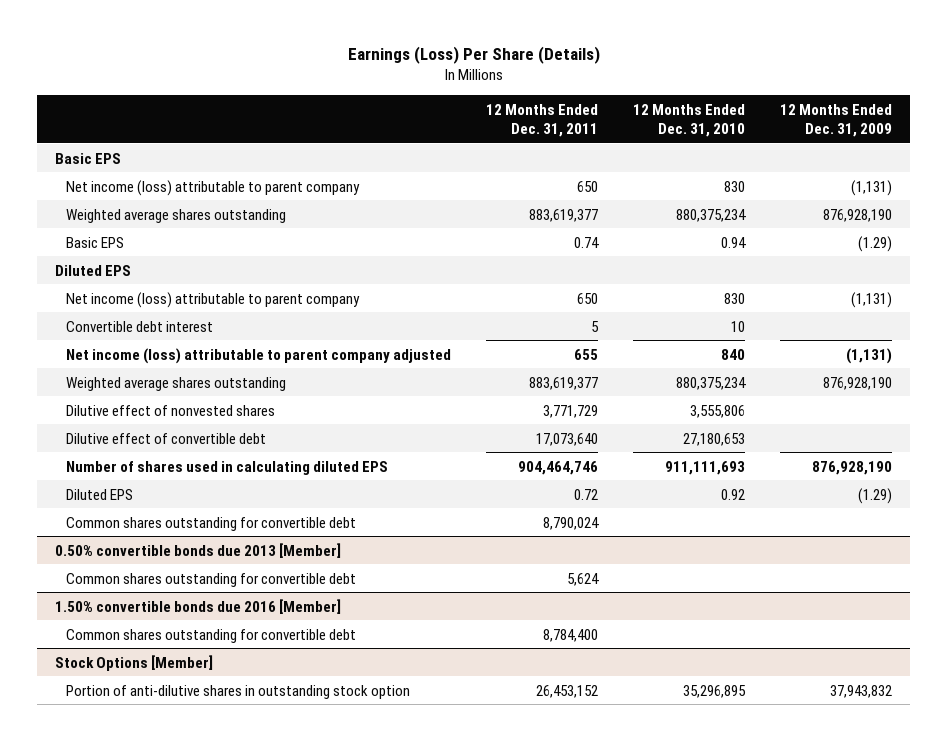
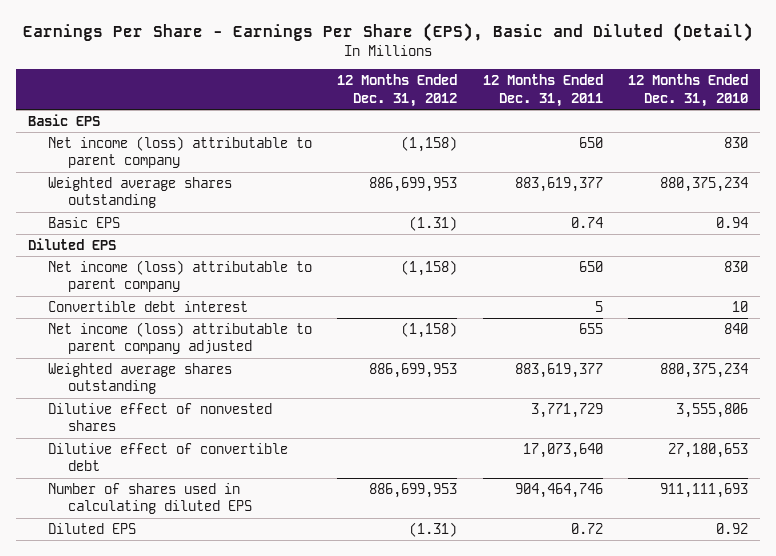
[347,46,600,65] Earnings (Loss) Per Share (Details) -> [23,23,754,43] Earnings Per Share - Earnings Per Share (EPS), Basic and Diluted (Detail)
[780,103,893,137] 12 Months Ended Dec. 31, 2009 -> none
none -> [337,74,458,107] 12 Months Ended Dec. 31, 2012
[66,516,357,531] Common shares outstanding for convertible debt -> none
[54,542,341,558] 0.50% convertible bonds due 2013 [Member] -> none
[66,572,357,587] Common shares outstanding for convertible debt -> none
[54,598,341,614] 1.50% convertible bonds due 2016 [Member] -> none
[66,628,357,643] Common shares outstanding for convertible debt -> none
[54,654,213,671] Stock Options [Member] -> none
[66,684,411,699] Portion of anti-dilutive shares in outstanding stock option -> none

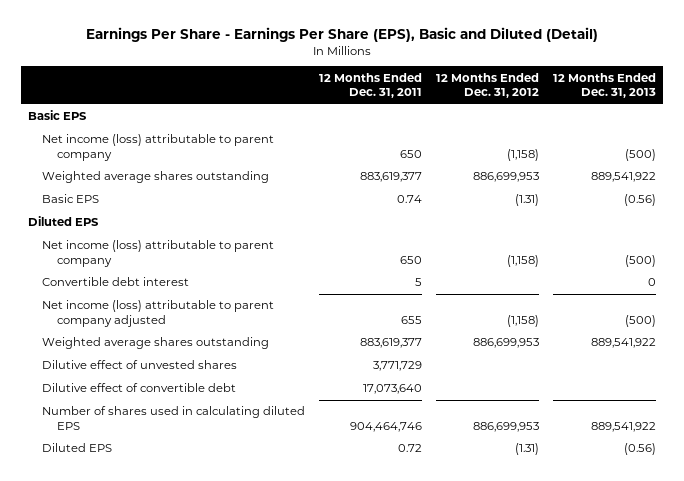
[627,74,748,107] 12 Months Ended Dec. 31, 2010 -> none
none -> [552,72,656,99] 12 Months Ended Dec. 31, 2013
[48,402,273,432] Dilutive effect of nonvested shares -> [42,360,238,370] Dilutive effect of unvested shares

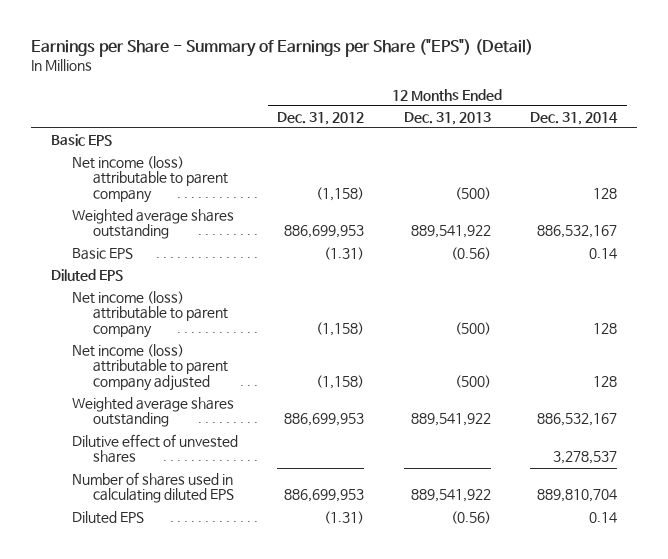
[86,27,599,43] Earnings Per Share - Earnings Per Share (EPS), Basic and Diluted (Detail) -> [30,38,533,57] Earnings per Share - Summary of Earnings per Share ("EPS") (Detail)
[319,72,423,99] 12 Months Ended Dec. 31, 2011 -> none
none -> [530,111,619,125] Dec. 31, 2014
[42,277,190,287] Convertible debt interest -> none
[42,383,237,393] Dilutive effect of convertible debt -> none

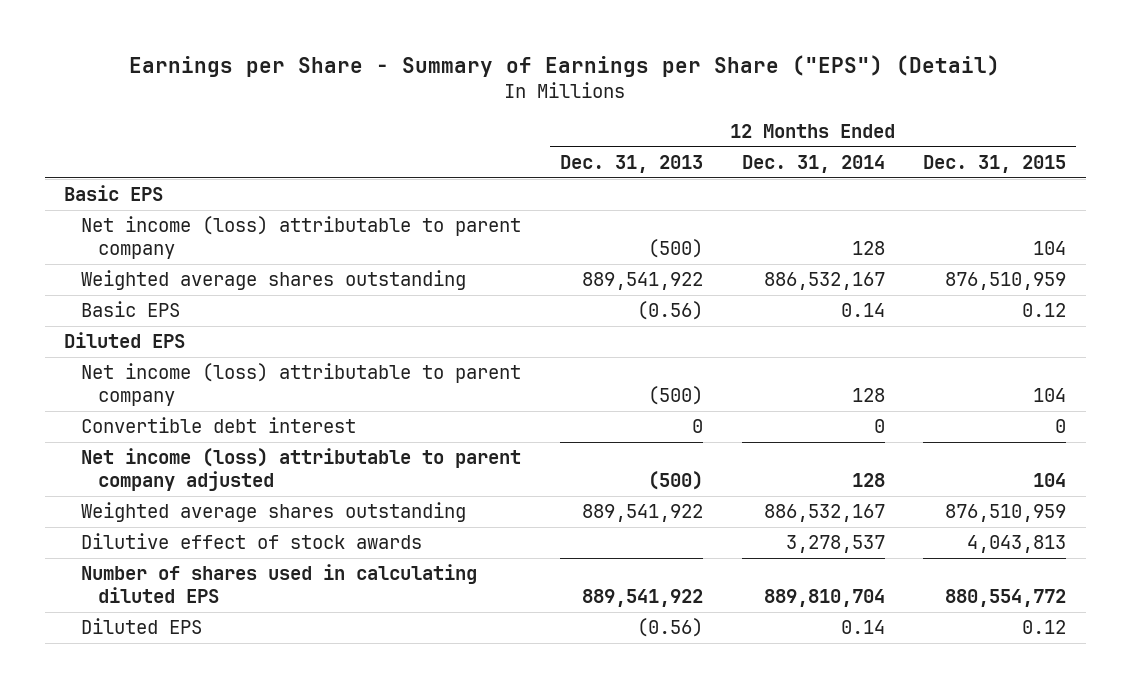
[277,111,365,125] Dec. 31, 2012 -> none
none -> [923,154,1067,173] Dec. 31, 2015
none -> [80,417,356,434] Convertible debt interest
[71,433,238,464] Dilutive effect of unvested shares -> [80,533,422,550] Dilutive effect of stock awards

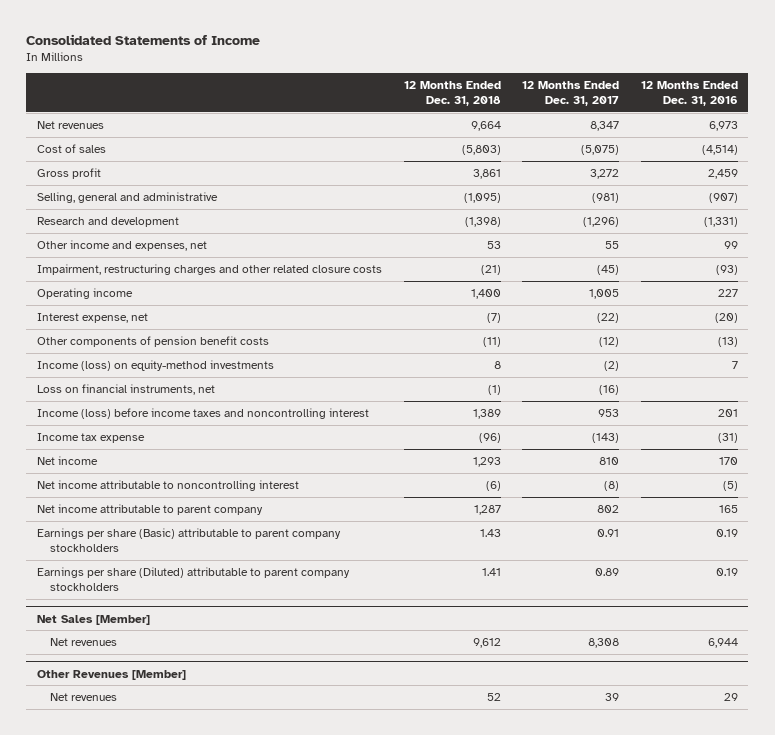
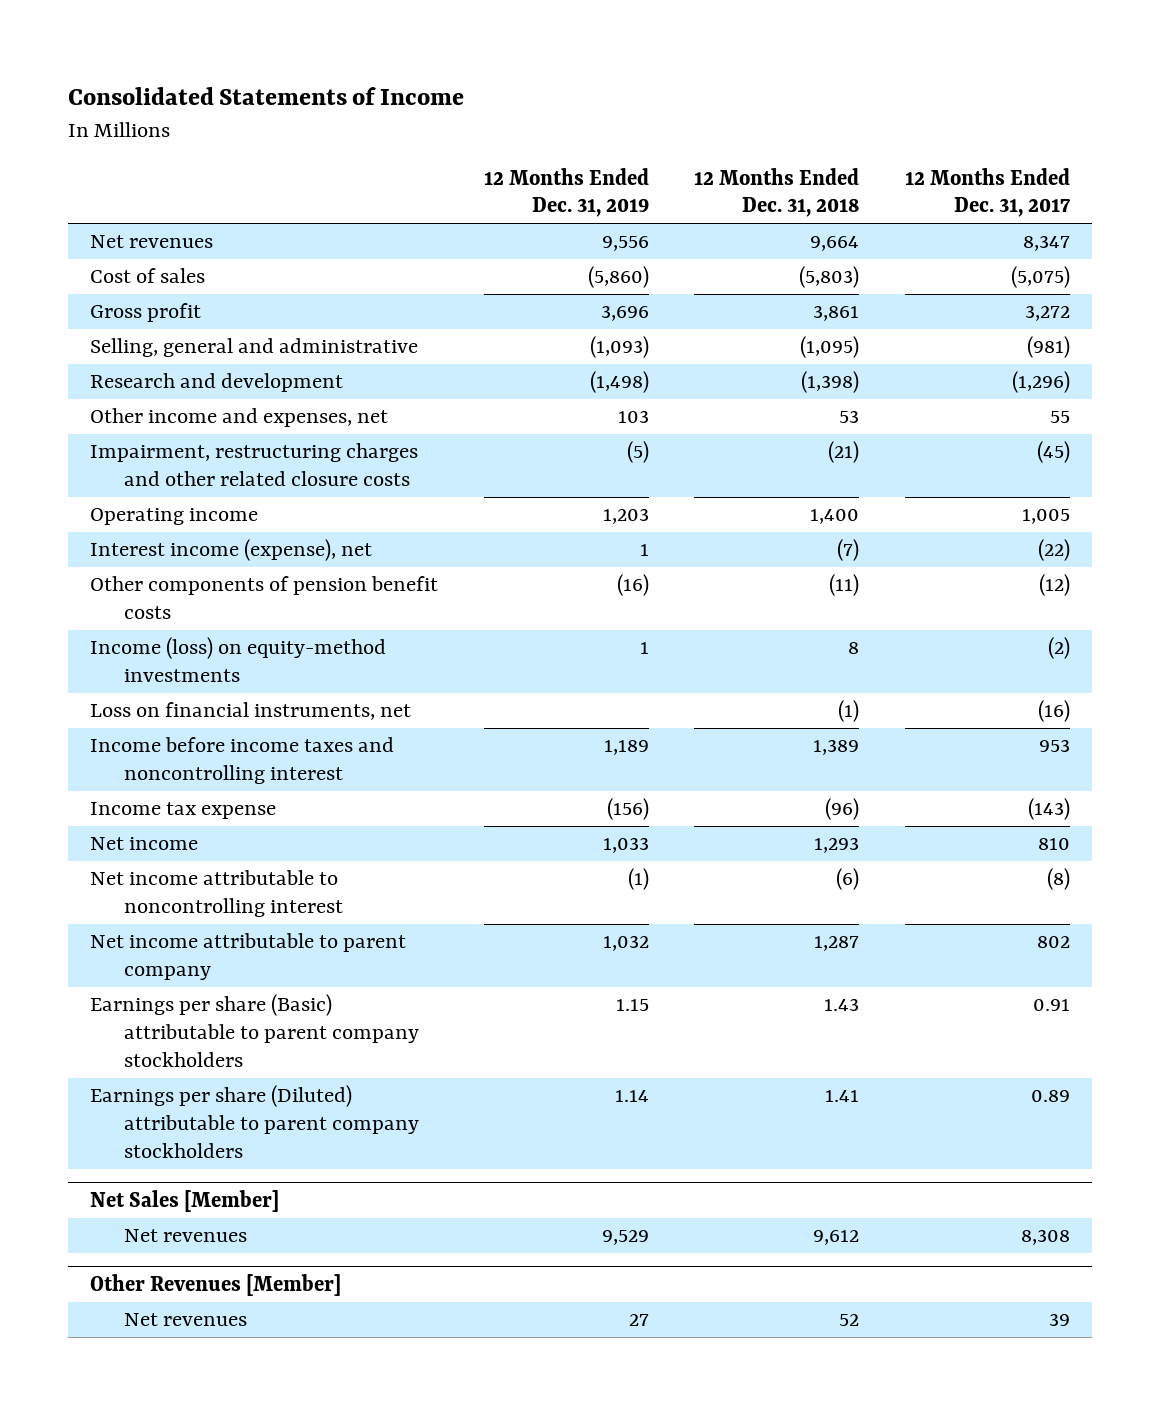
[640,80,738,107] 12 Months Ended Dec. 31, 2016 -> none
none -> [483,167,649,218] 12 Months Ended Dec. 31, 2019
[37,312,149,323] Interest expense, net -> [90,539,373,562] Interest income (expense), net
[37,407,370,419] Income (loss) before income taxes and noncontrolling interest -> [90,737,395,785] Income before income taxes and noncontrolling interest

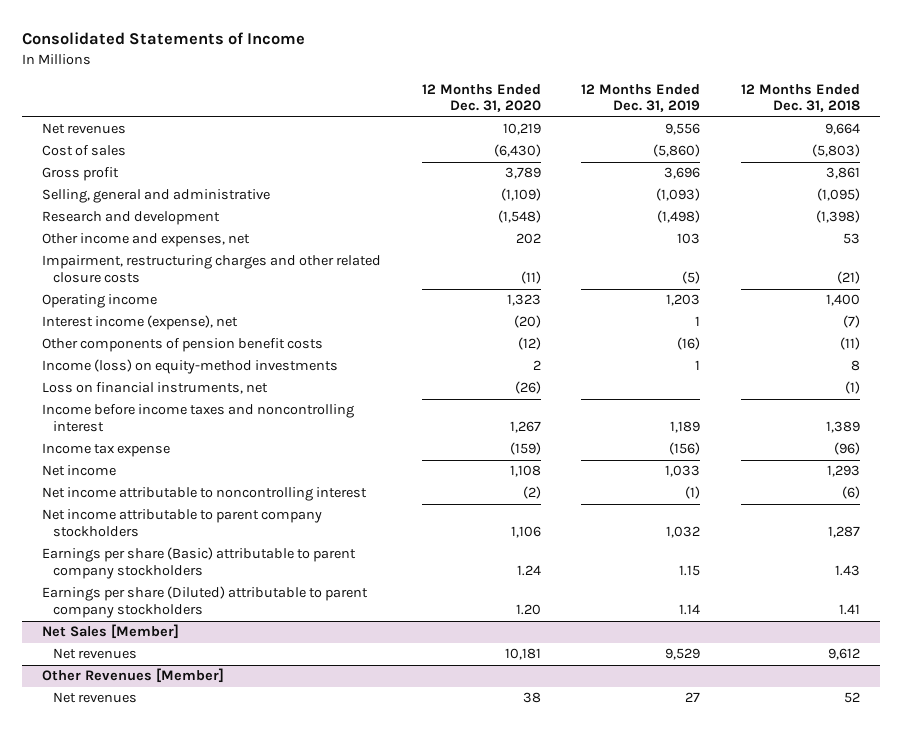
[904,167,1070,218] 12 Months Ended Dec. 31, 2017 -> none
none -> [421,83,541,113] 12 Months Ended Dec. 31, 2020
[90,933,407,981] Net income attributable to parent company -> [42,509,323,538] Net income attributable to parent company stockholders

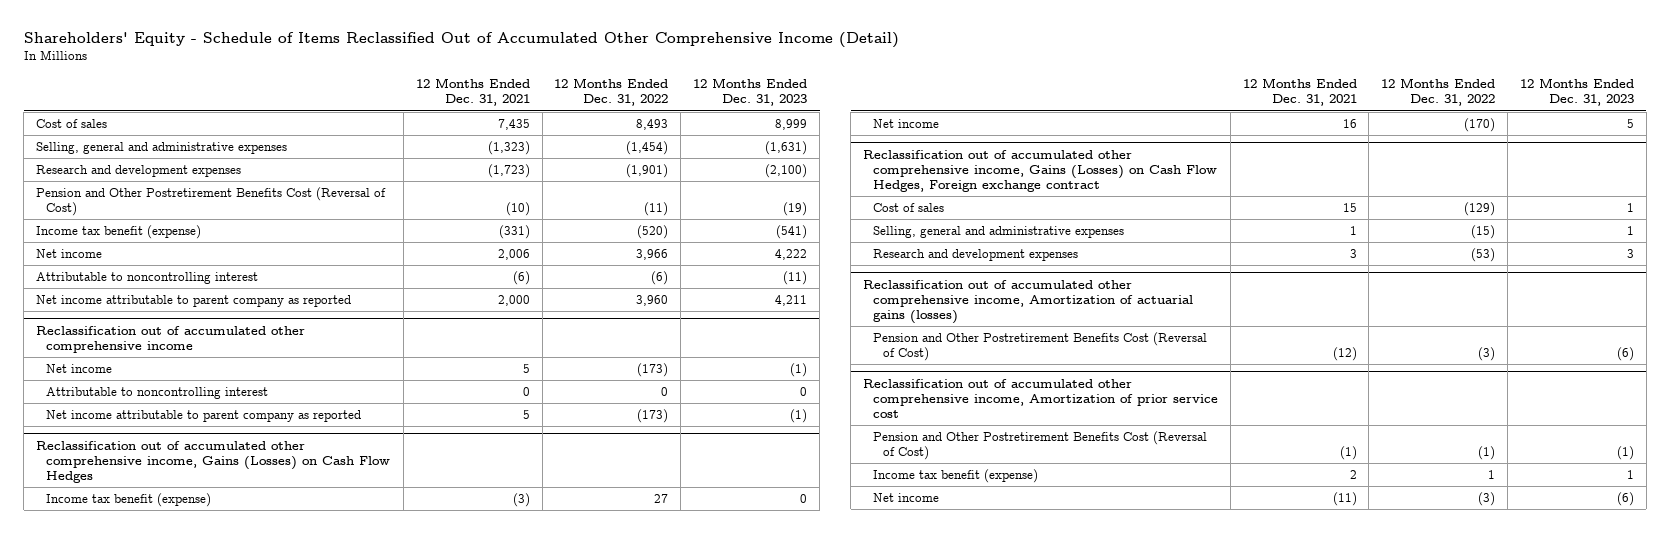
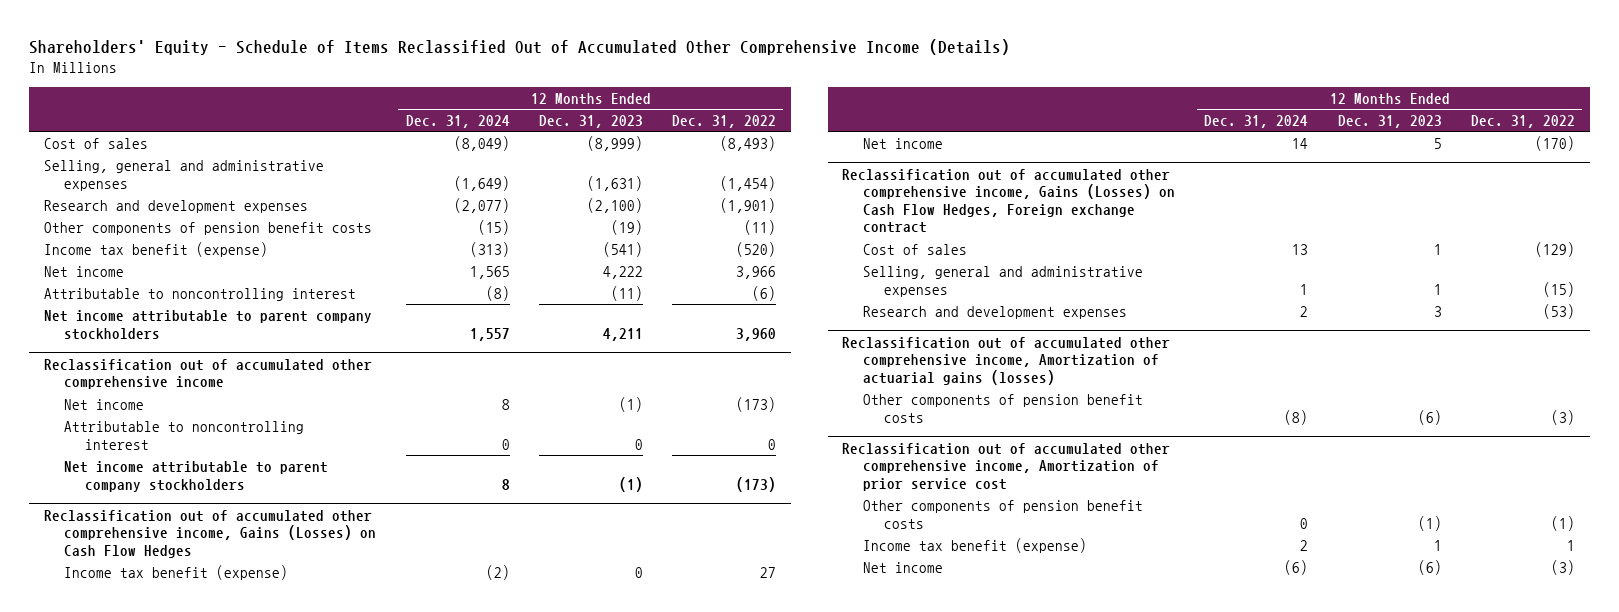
[23,32,899,49] Shareholders' Equity - Schedule of Items Reclassified Out of Accumulated Other Comprehensive Income (Detail) -> [28,38,1010,55] Shareholders' Equity - Schedule of Items Reclassified Out of Accumulated Other Comprehensive Income (Details)
[415,78,530,107] 12 Months Ended Dec. 31, 2021 -> none
none -> [405,115,510,129] Dec. 31, 2024
[636,118,669,130] 8,493 -> [720,135,777,151] (8,493)
[775,118,808,130] 8,999 -> [586,135,643,151] (8,999)
[36,186,387,217] Pension and Other Postretirement Benefits Cost (Reversal of Cost) -> [43,221,372,235] Other components of pension benefit costs
[36,294,352,307] Net income attributable to parent company as reported -> [43,309,372,340] Net income attributable to parent company stockholders
[45,409,361,422] Net income attributable to parent company as reported -> [64,460,329,492] Net income attributable to parent company stockholders
[872,331,1207,362] Pension and Other Postretirement Benefits Cost (Reversal of Cost) -> [863,393,1144,423] Other components of pension benefit costs
[872,430,1207,461] Pension and Other Postretirement Benefits Cost (Reversal of Cost) -> [863,499,1144,529] Other components of pension benefit costs

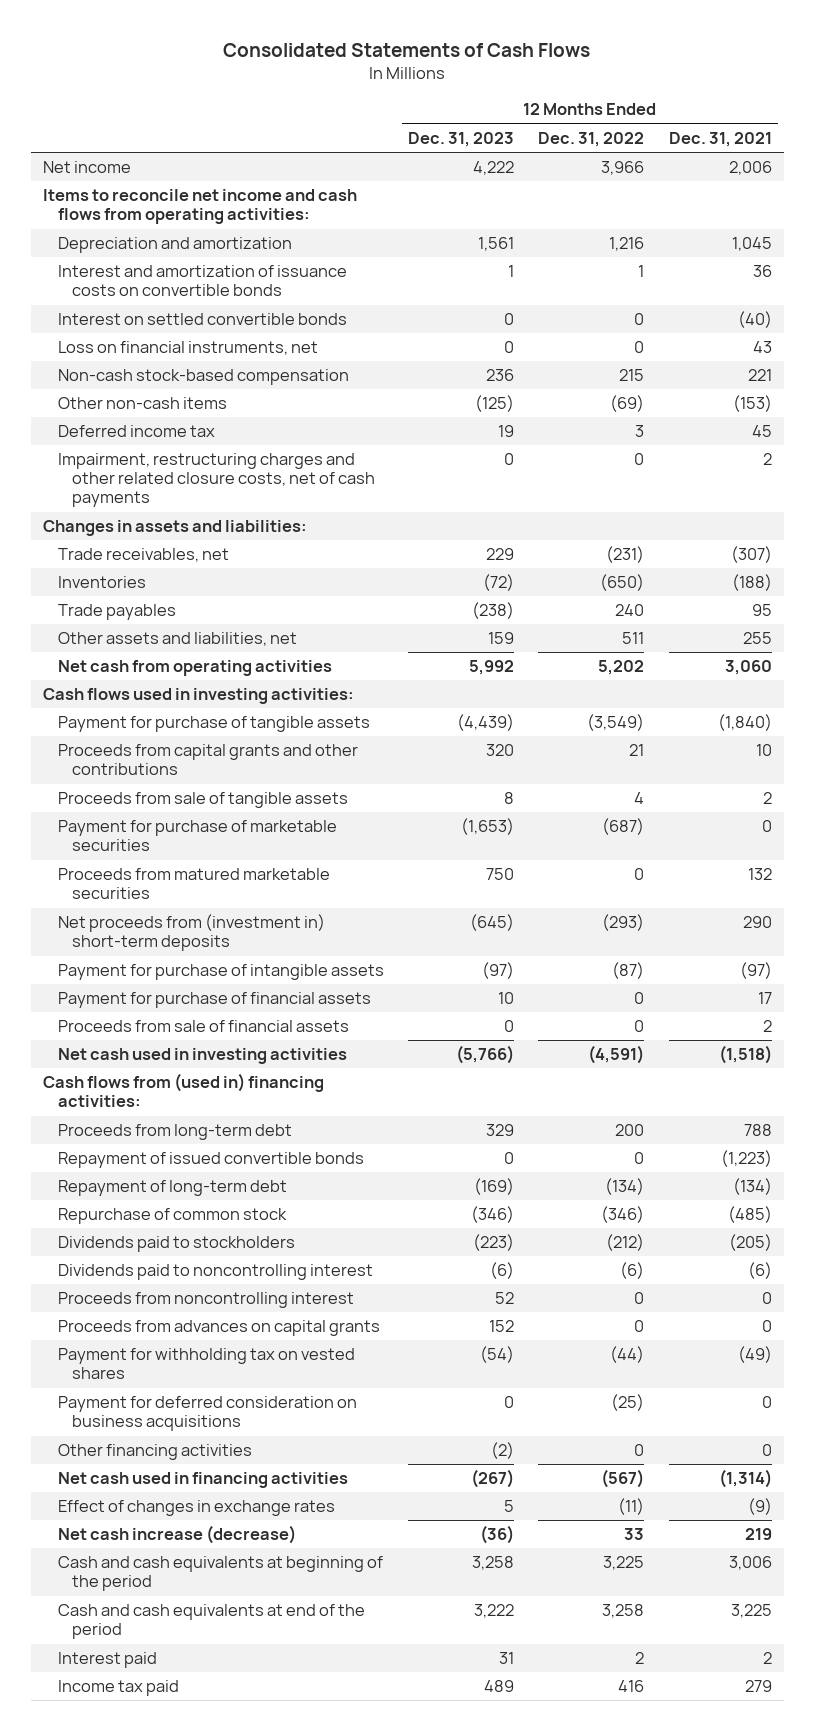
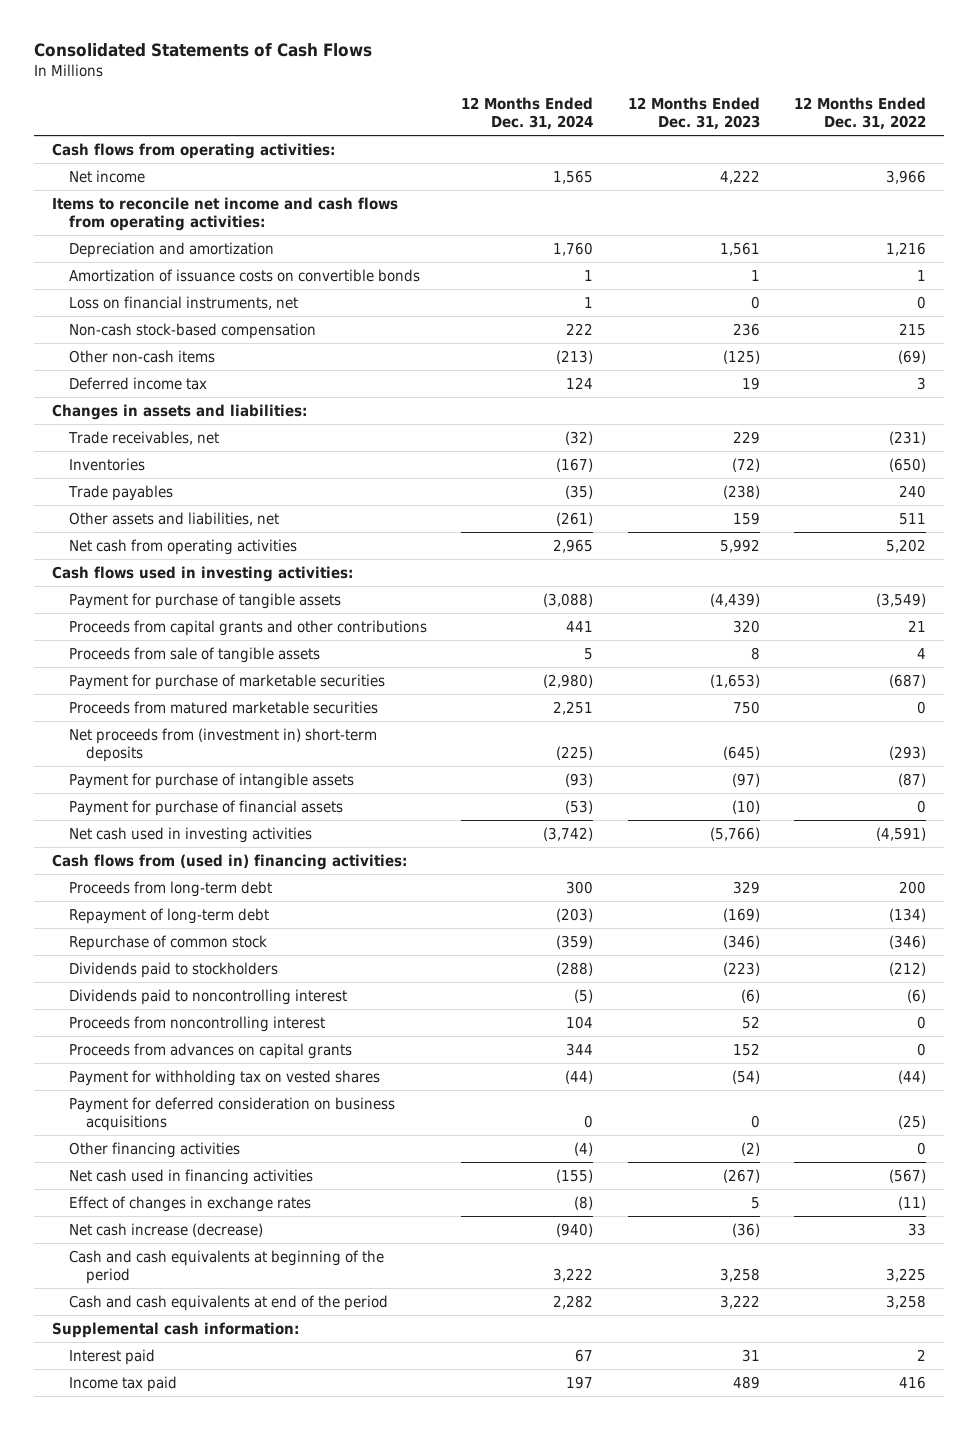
[668,131,772,147] Dec. 31, 2021 -> none
none -> [461,96,594,131] 12 Months Ended Dec. 31, 2024
none -> [51,142,335,159] Cash flows from operating activities:
[57,313,347,326] Interest on settled convertible bonds -> none
[57,265,347,297] Interest and amortization of issuance costs on convertible bonds -> [68,268,420,282] Amortization of issuance costs on convertible bonds
[57,453,376,508] Impairment, restructuring charges and other related closure costs, net of cash payments -> none
[57,1020,349,1033] Proceeds from sale of financial assets -> none
[498,992,515,1005] 10 -> [731,799,760,814] (10)
[57,1152,364,1169] Repayment of issued convertible bonds -> none
none -> [51,1321,299,1338] Supplemental cash information:

